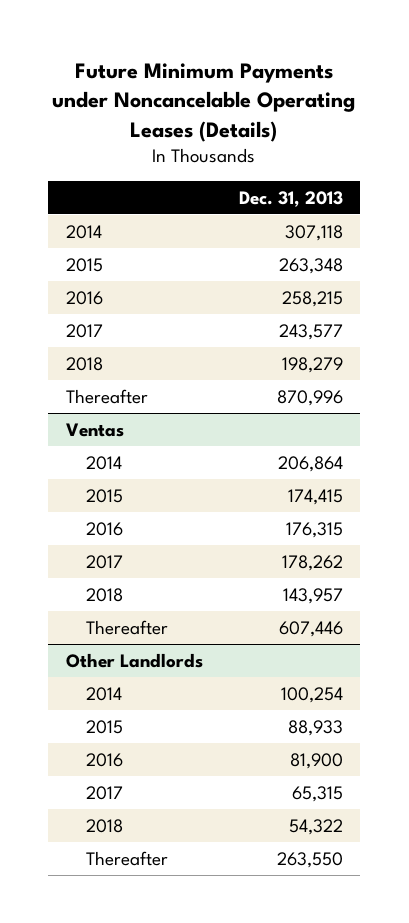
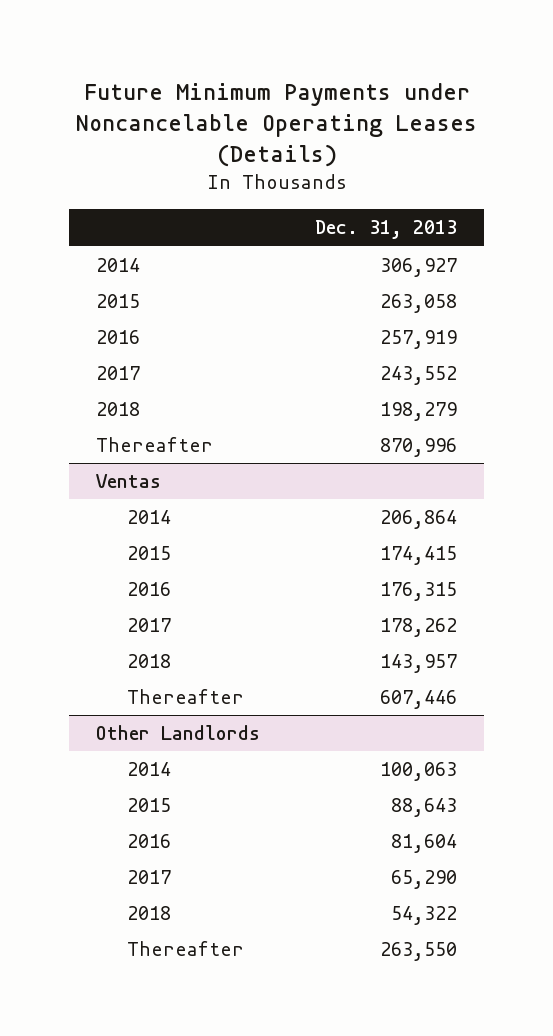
[284,224,343,241] 307,118 -> [379,258,457,278] 306,927
[278,257,343,274] 263,348 -> [379,294,457,314] 263,058
[281,290,343,307] 258,215 -> [379,330,457,350] 257,919
[278,323,343,340] 243,577 -> [379,366,457,386] 243,552
[280,686,343,703] 100,254 -> [379,762,457,782] 100,063
[287,719,343,736] 88,933 -> [390,798,457,818] 88,643
[289,752,343,769] 81,900 -> [390,834,457,854] 81,604
[291,785,343,802] 65,315 -> [390,870,457,890] 65,290

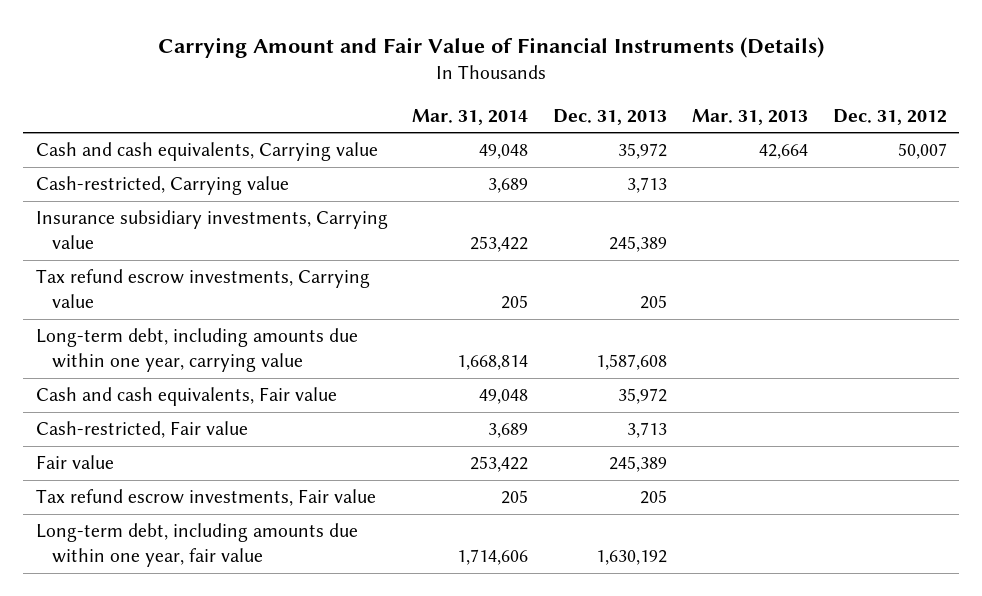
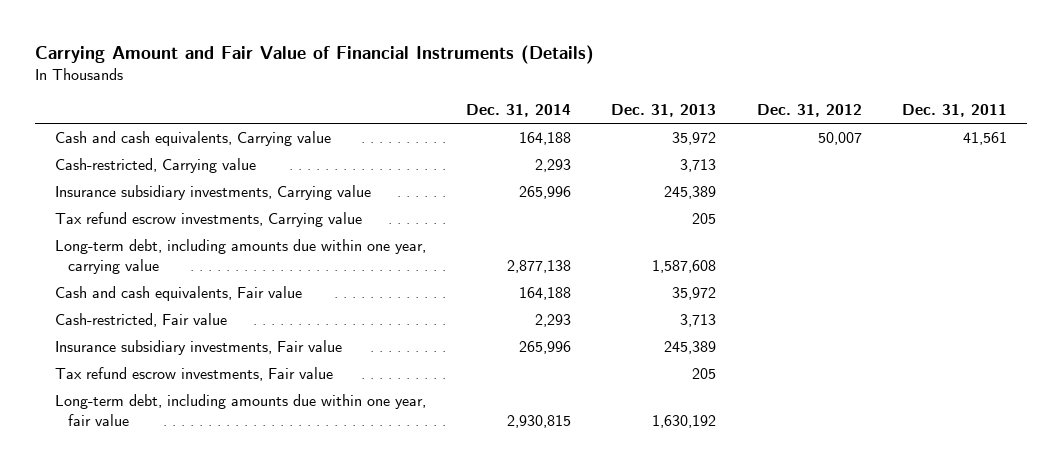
[412,108,529,125] Mar. 31, 2014 -> none
[691,108,808,125] Mar. 31, 2013 -> none
none -> [466,103,572,117] Dec. 31, 2014
none -> [901,103,1007,117] Dec. 31, 2011
[35,455,114,470] Fair value -> [54,340,342,356] Insurance subsidiary investments, Fair value

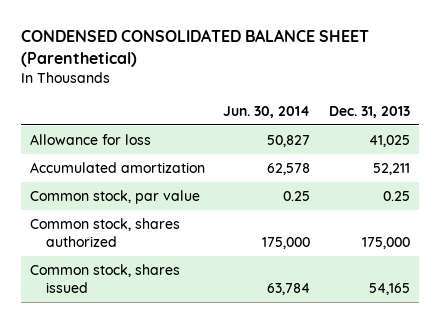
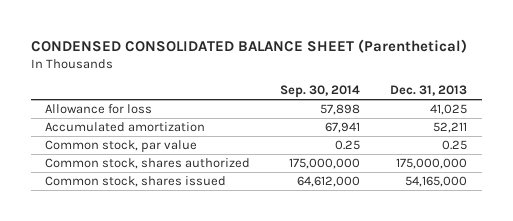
[223,105,311,118] Jun. 30, 2014 -> none
none -> [280,85,361,99] Sep. 30, 2014
[361,237,410,250] 175,000 -> [396,158,468,170] 175,000,000
[368,283,410,296] 54,165 -> [405,176,468,188] 54,165,000

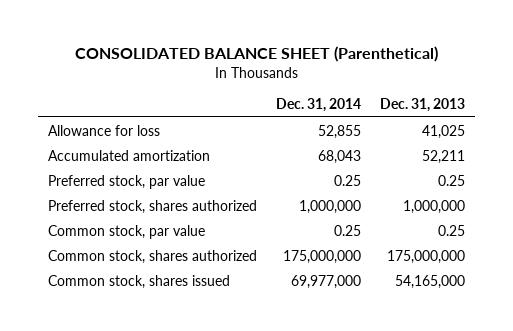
[30,38,467,53] CONDENSED CONSOLIDATED BALANCE SHEET (Parenthetical) -> [74,46,438,63] CONSOLIDATED BALANCE SHEET (Parenthetical)
[280,85,361,99] Sep. 30, 2014 -> none
none -> [276,97,362,112] Dec. 31, 2014
none -> [47,174,205,189] Preferred stock, par value
none -> [47,199,257,214] Preferred stock, shares authorized

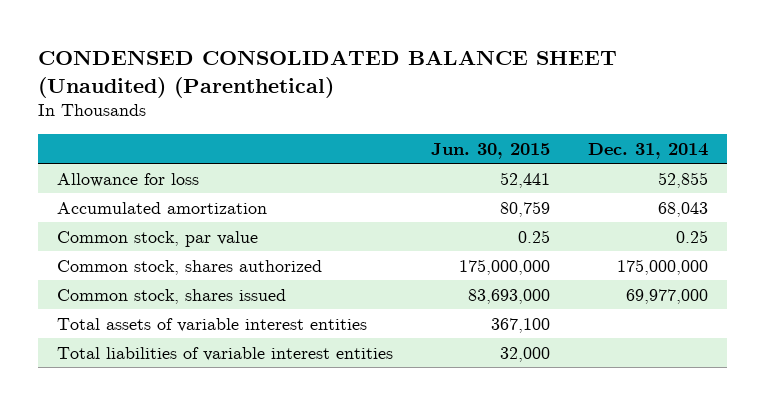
[74,46,438,63] CONSOLIDATED BALANCE SHEET (Parenthetical) -> [37,50,617,98] CONDENSED CONSOLIDATED BALANCE SHEET (Unaudited) (Parenthetical)
[380,97,466,112] Dec. 31, 2013 -> none
none -> [430,142,550,159] Jun. 30, 2015
[47,174,205,189] Preferred stock, par value -> none
[47,199,257,214] Preferred stock, shares authorized -> none
none -> [56,317,367,332] Total assets of variable interest entities
none -> [56,346,393,361] Total liabilities of variable interest entities

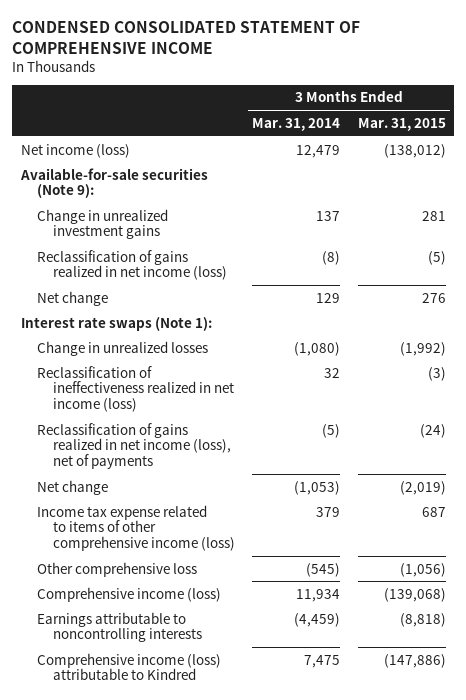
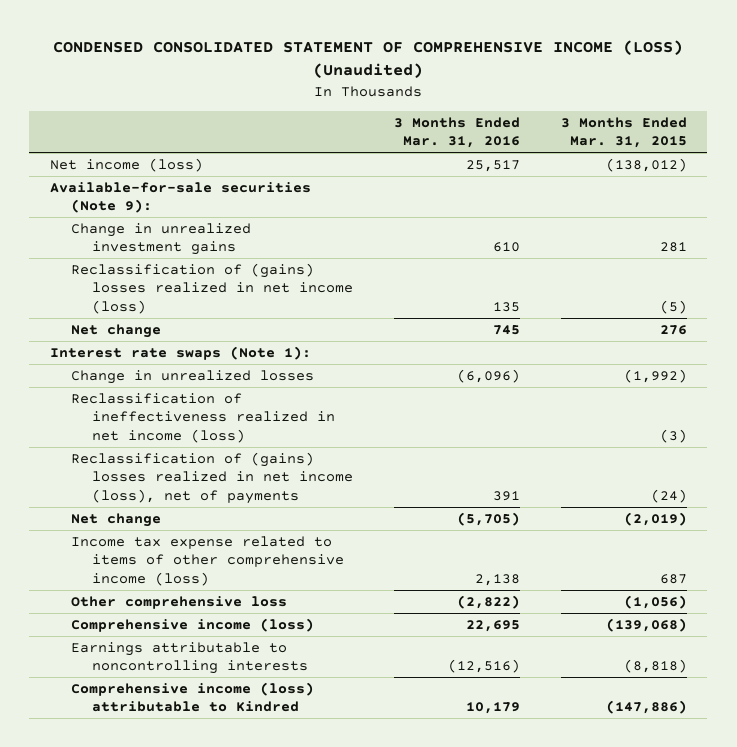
[12,20,361,54] CONDENSED CONSOLIDATED STATEMENT OF COMPREHENSIVE INCOME -> [53,40,684,79] CONDENSED CONSOLIDATED STATEMENT OF COMPREHENSIVE INCOME (LOSS) (Unaudited)
[252,117,341,131] Mar. 31, 2014 -> none
none -> [393,116,520,148] 3 Months Ended Mar. 31, 2016
[36,249,228,281] Reclassification of gains realized in net income (loss) -> [70,263,353,314] Reclassification of (gains) losses realized in net income (loss)
[36,422,232,470] Reclassification of gains realized in net income (loss), net of payments -> [70,452,353,504] Reclassification of (gains) losses realized in net income (loss), net of payments

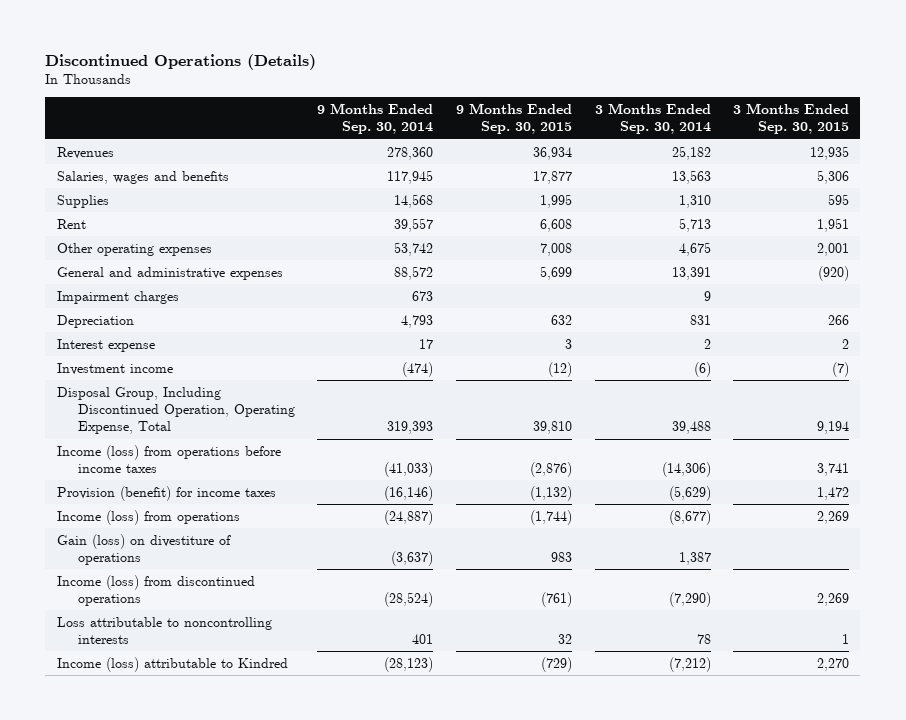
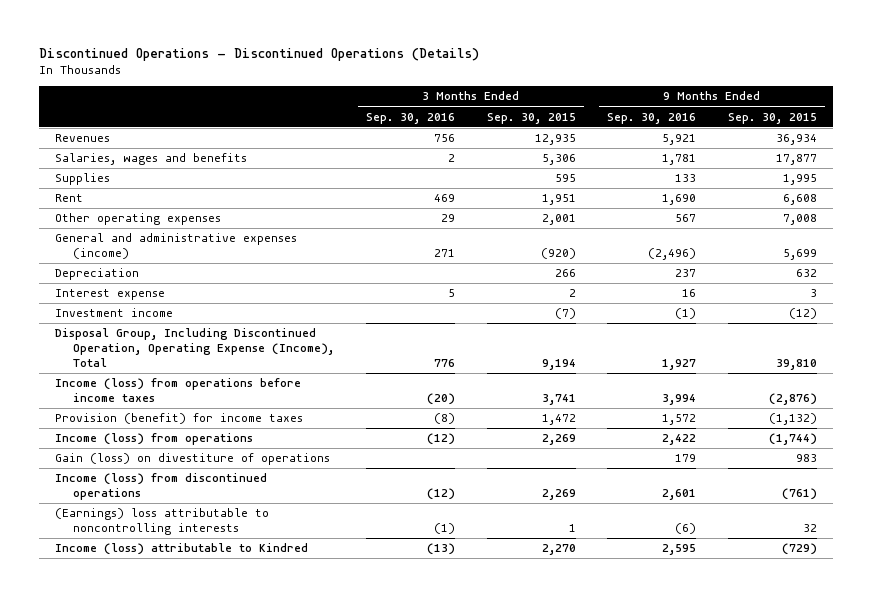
[45,54,317,71] Discontinued Operations (Details) -> [39,47,480,61] Discontinued Operations - Discontinued Operations (Details)
[317,103,434,135] 9 Months Ended Sep. 30, 2014 -> none
[594,103,711,135] 3 Months Ended Sep. 30, 2014 -> none
none -> [365,112,455,124] Sep. 30, 2016
none -> [607,112,697,124] Sep. 30, 2016
[56,290,179,304] Impairment charges -> none
[56,266,283,280] General and administrative expenses -> [55,233,298,259] General and administrative expenses (income)
[56,386,295,434] Disposal Group, Including Discontinued Operation, Operating Expense, Total -> [55,328,334,367] Disposal Group, Including Discontinued Operation, Operating Expense (Income), Total
[56,616,272,644] Loss attributable to noncontrolling interests -> [55,508,270,535] (Earnings) loss attributable to noncontrolling interests

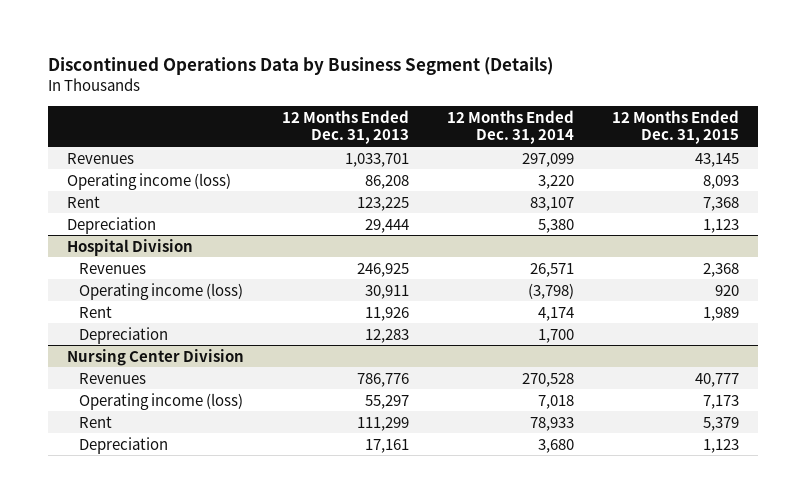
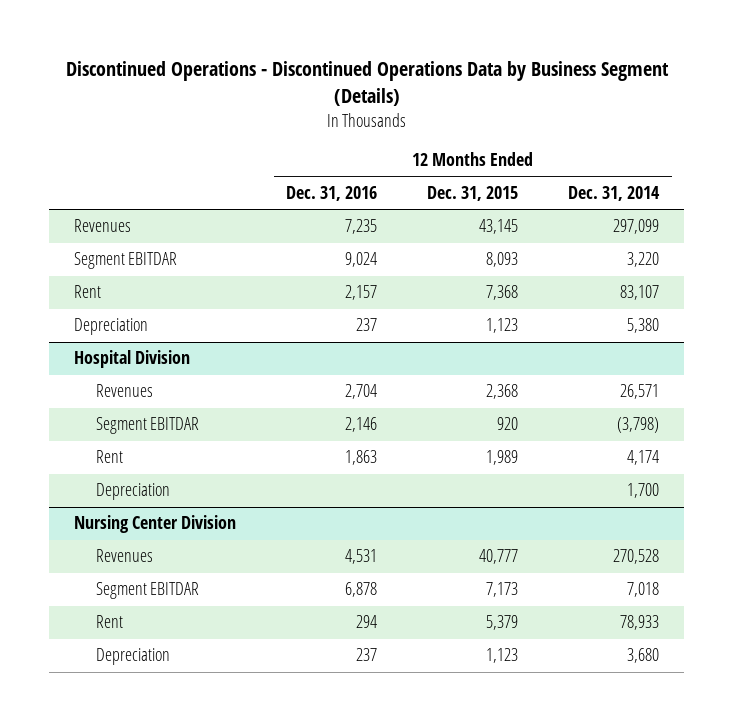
[48,57,554,76] Discontinued Operations Data by Business Segment (Details) -> [65,61,669,107] Discontinued Operations - Discontinued Operations Data by Business Segment (Details)
[282,109,410,145] 12 Months Ended Dec. 31, 2013 -> none
none -> [286,185,378,201] Dec. 31, 2016
[67,172,232,190] Operating income (loss) -> [74,252,178,270] Segment EBITDAR
[78,282,243,300] Operating income (loss) -> [96,417,200,435] Segment EBITDAR
[78,392,243,410] Operating income (loss) -> [96,582,200,600] Segment EBITDAR

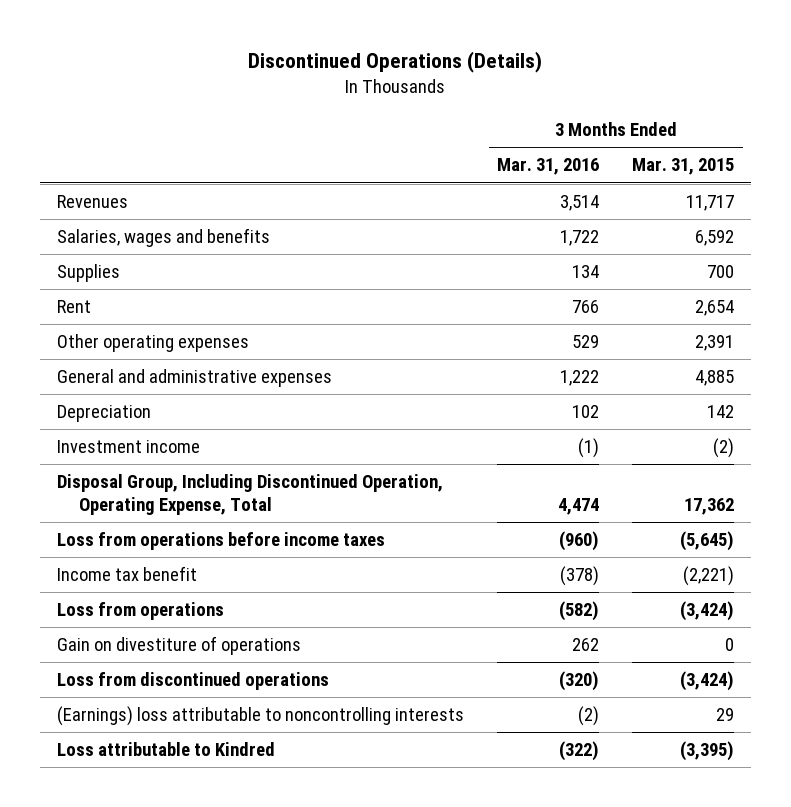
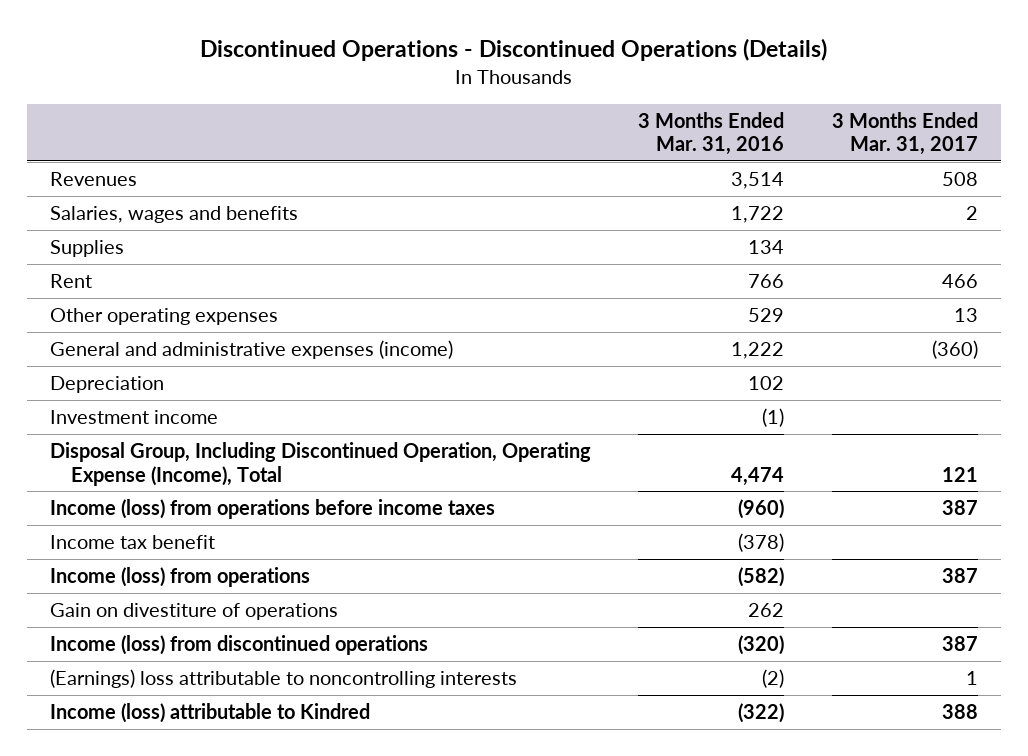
[248,51,543,74] Discontinued Operations (Details) -> [199,38,827,62] Discontinued Operations - Discontinued Operations (Details)
[632,158,735,176] Mar. 31, 2015 -> none
none -> [831,111,978,156] 3 Months Ended Mar. 31, 2017
[56,369,332,388] General and administrative expenses -> [50,340,454,360] General and administrative expenses (income)
[56,474,443,515] Disposal Group, Including Discontinued Operation, Operating Expense, Total -> [50,442,592,486] Disposal Group, Including Discontinued Operation, Operating Expense (Income), Total
[56,532,385,551] Loss from operations before income taxes -> [50,499,496,520] Income (loss) from operations before income taxes
[56,602,224,621] Loss from operations -> [50,567,311,588] Income (loss) from operations
[56,672,329,691] Loss from discontinued operations -> [50,635,429,656] Income (loss) from discontinued operations
[56,742,275,757] Loss attributable to Kindred -> [50,703,371,724] Income (loss) attributable to Kindred

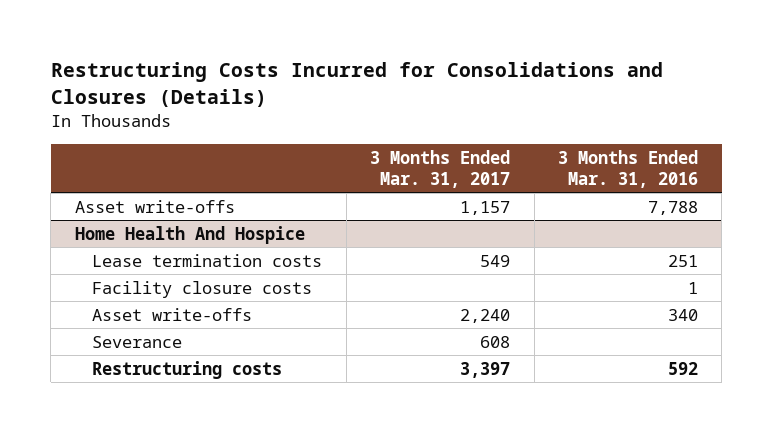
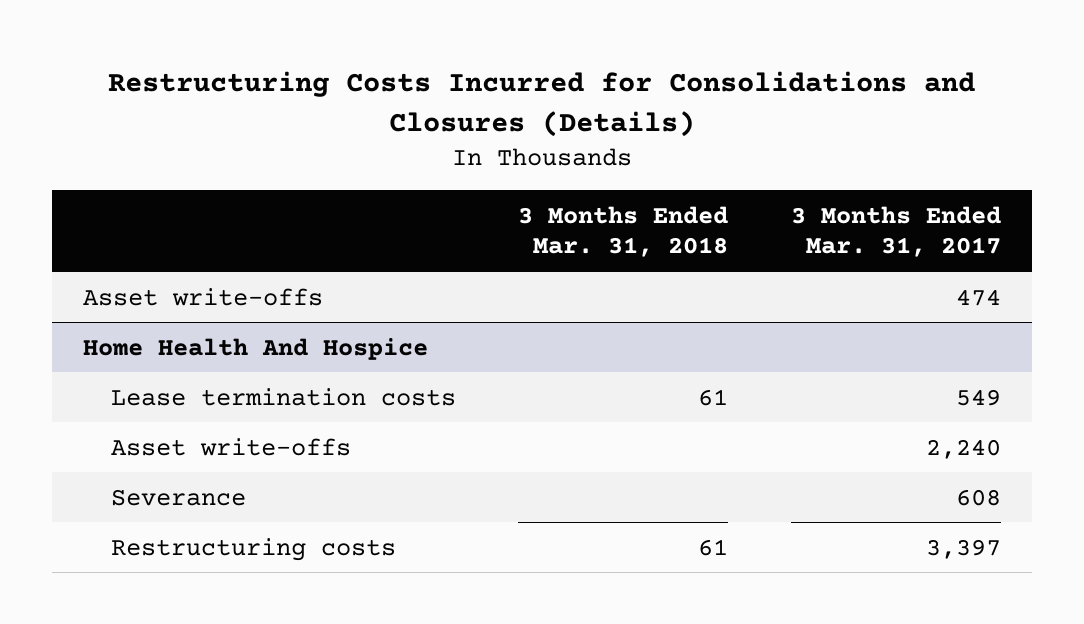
[558,149,699,189] 3 Months Ended Mar. 31, 2016 -> none
none -> [518,205,729,258] 3 Months Ended Mar. 31, 2018
[460,200,511,215] 1,157 -> [956,288,1002,306] 474
[92,280,313,298] Facility closure costs -> none

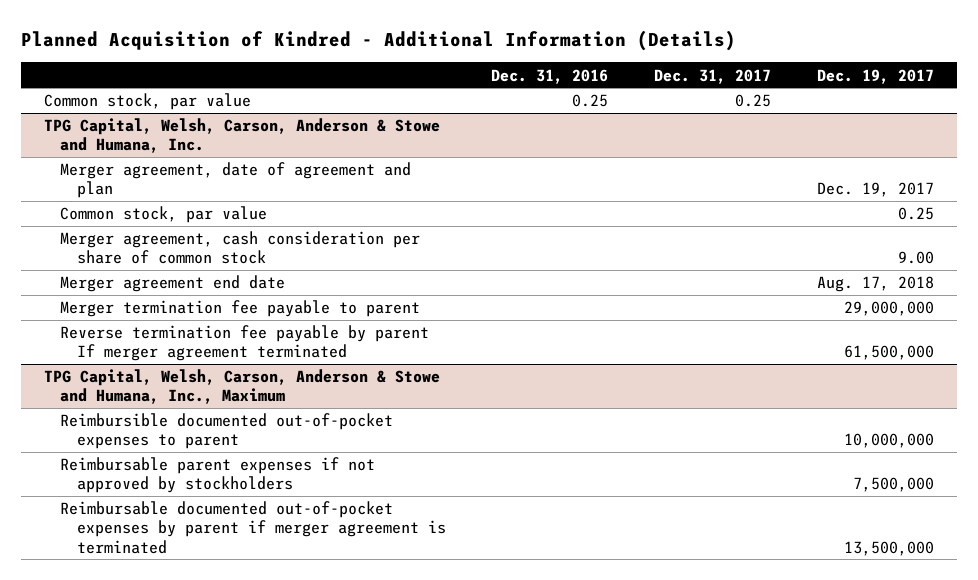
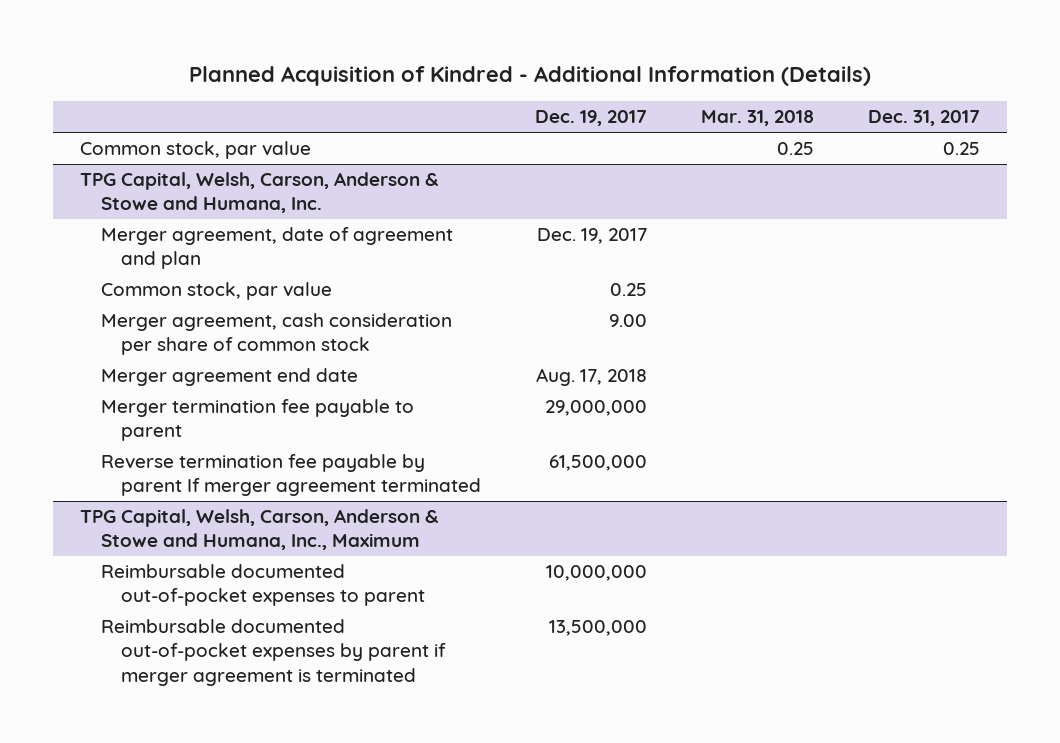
[491,68,609,84] Dec. 31, 2016 -> none
none -> [701,110,815,127] Mar. 31, 2018
[60,457,376,494] Reimbursable parent expenses if not approved by stockholders -> none
[60,413,394,450] Reimbursible documented out-of-pocket expenses to parent -> [100,564,426,607] Reimbursable documented out-of-pocket expenses to parent

